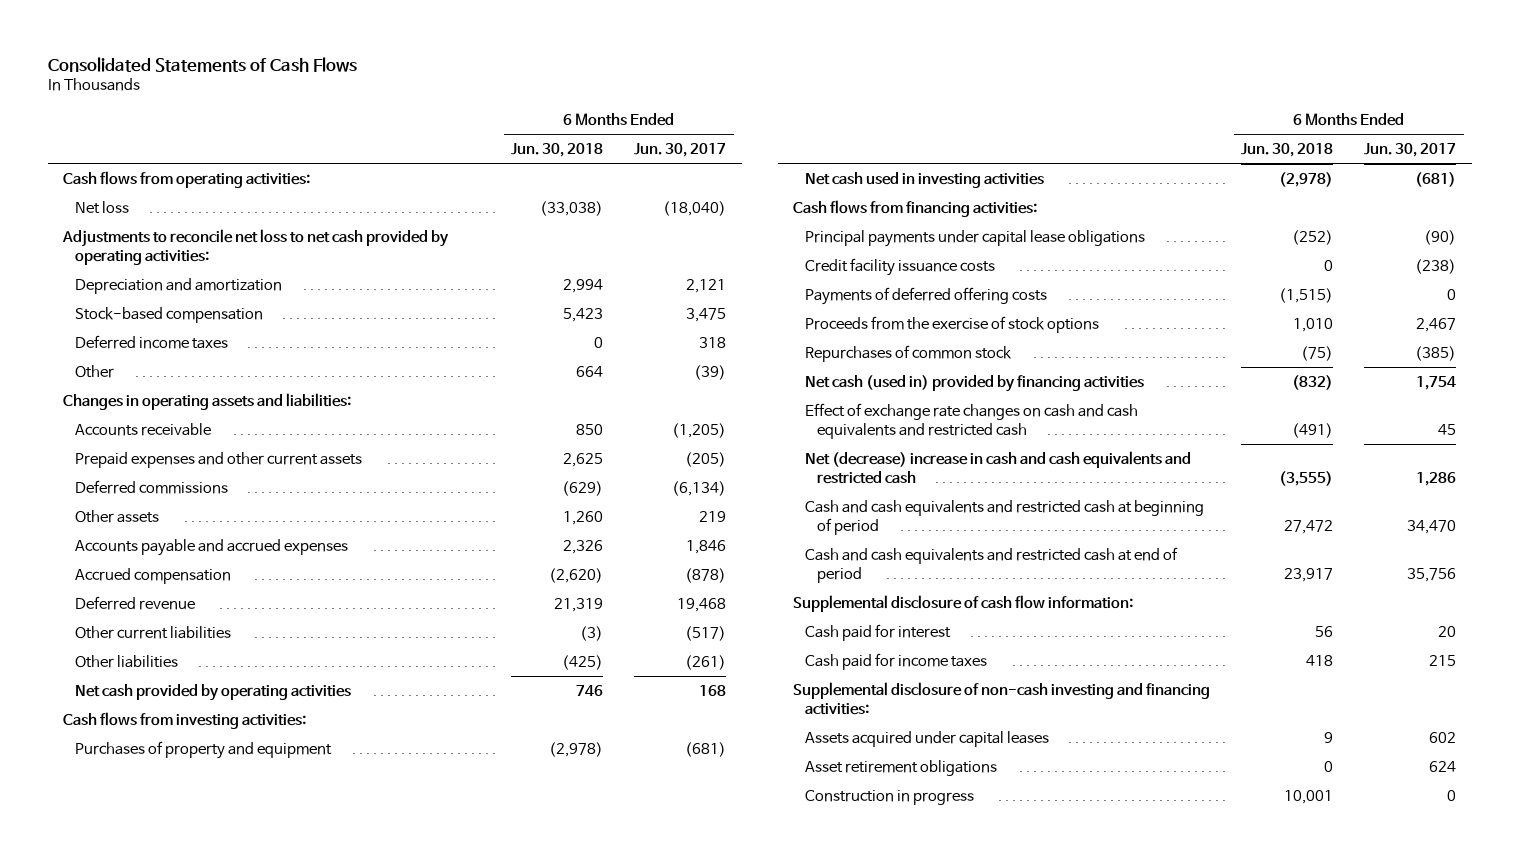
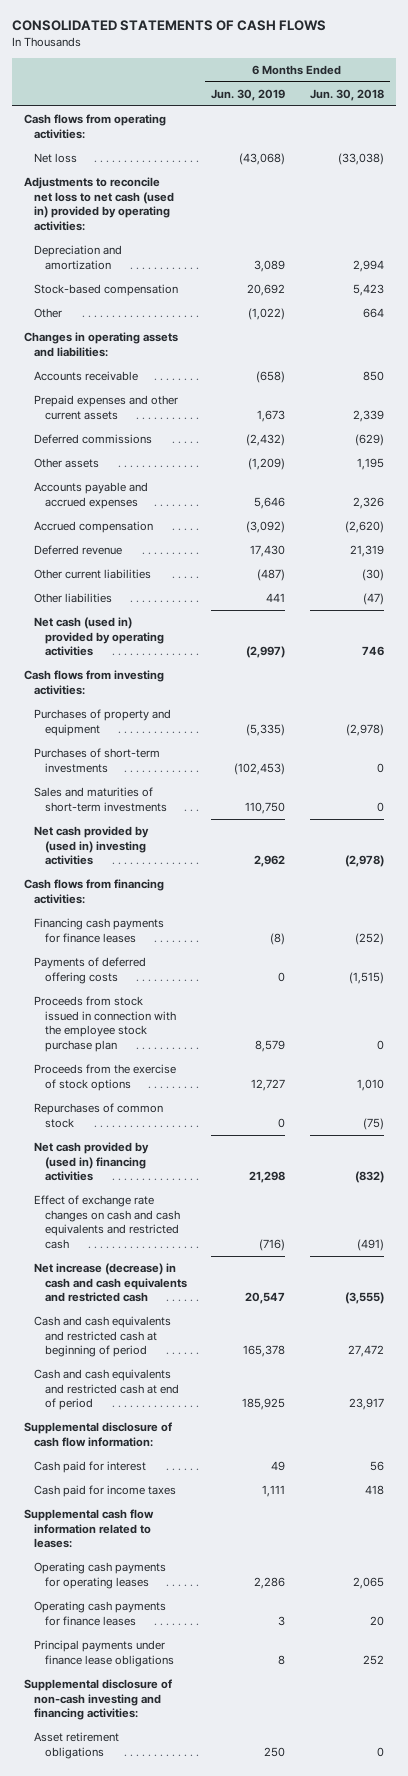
[47,56,357,72] Consolidated Statements of Cash Flows -> [12,20,327,32] CONSOLIDATED STATEMENTS OF CASH FLOWS
[634,143,727,158] Jun. 30, 2017 -> none
none -> [211,88,286,101] Jun. 30, 2019
[62,228,450,265] Adjustments to reconcile net loss to net cash provided by operating activities: -> [24,177,175,232] Adjustments to reconcile net loss to net cash (used in) provided by operating activities:
[74,334,228,349] Deferred income taxes -> none
[563,452,604,467] 2,625 -> [352,409,384,422] 2,339
[563,510,604,525] 1,260 -> [356,458,384,471] 1,195
[580,625,604,641] (3) -> [361,569,384,582] (30)
[562,654,604,670] (425) -> [362,593,384,606] (47)
[74,683,351,701] Net cash provided by operating activities -> [34,617,164,657] Net cash (used in) provided by operating activities
none -> [34,748,161,773] Purchases of short-term investments
none -> [34,787,167,812] Sales and maturities of short-term investments
[805,171,1045,188] Net cash used in investing activities -> [34,826,150,866] Net cash provided by (used in) investing activities
[805,257,996,276] Credit facility issuance costs -> none
[805,229,1146,247] Principal payments under capital lease obligations -> [34,918,165,943] Financing cash payments for finance leases
none -> [34,996,176,1053] Proceeds from stock issued in connection with the employee stock purchase plan
[805,374,1145,392] Net cash (used in) provided by financing activities -> [34,1142,150,1182] Net cash provided by (used in) financing activities
[805,450,1192,484] Net (decrease) increase in cash and cash equivalents and restricted cash -> [34,1263,187,1303] Net increase (decrease) in cash and cash equivalents and restricted cash
none -> [24,1509,155,1549] Supplemental cash flow information related to leases:
none -> [34,1562,167,1589] Operating cash payments for operating leases
none -> [34,1601,167,1626] Operating cash payments for finance leases
none -> [34,1640,174,1667] Principal payments under finance lease obligations
[805,730,1050,747] Assets acquired under capital leases -> none
[805,789,975,805] Construction in progress -> none

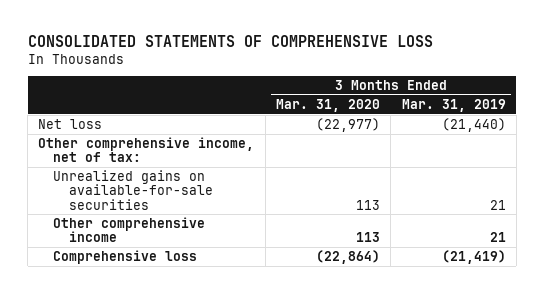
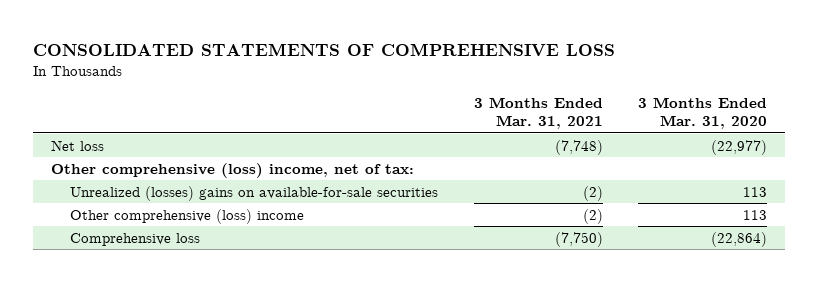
[401,98,506,112] Mar. 31, 2019 -> none
none -> [473,96,603,130] 3 Months Ended Mar. 31, 2021
[38,136,255,163] Other comprehensive income, net of tax: -> [51,162,415,178] Other comprehensive (loss) income, net of tax:
[53,169,213,210] Unrealized gains on available-for-sale securities -> [70,185,439,201] Unrealized (losses) gains on available-for-sale securities
[53,216,206,243] Other comprehensive income -> [70,208,305,224] Other comprehensive (loss) income

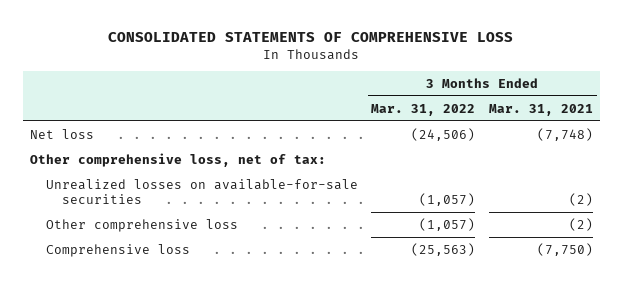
[638,96,768,130] 3 Months Ended Mar. 31, 2020 -> none
none -> [371,103,476,116] Mar. 31, 2022
[51,162,415,178] Other comprehensive (loss) income, net of tax: -> [29,152,326,167] Other comprehensive loss, net of tax:
[70,185,439,201] Unrealized (losses) gains on available-for-sale securities -> [45,178,358,205] Unrealized losses on available-for-sale securities
[70,208,305,224] Other comprehensive (loss) income -> [45,218,238,232] Other comprehensive loss

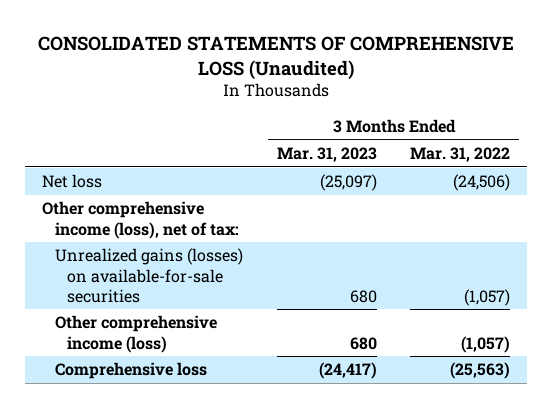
[108,31,514,42] CONSOLIDATED STATEMENTS OF COMPREHENSIVE LOSS -> [38,35,515,80] CONSOLIDATED STATEMENTS OF COMPREHENSIVE LOSS (Unaudited)
[489,103,594,116] Mar. 31, 2021 -> none
none -> [276,147,377,163] Mar. 31, 2023
[29,152,326,167] Other comprehensive loss, net of tax: -> [42,201,239,239] Other comprehensive income (loss), net of tax:
[45,178,358,205] Unrealized losses on available-for-sale securities -> [54,248,243,303] Unrealized gains (losses) on available-for-sale securities
[45,218,238,232] Other comprehensive loss -> [54,315,217,353] Other comprehensive income (loss)

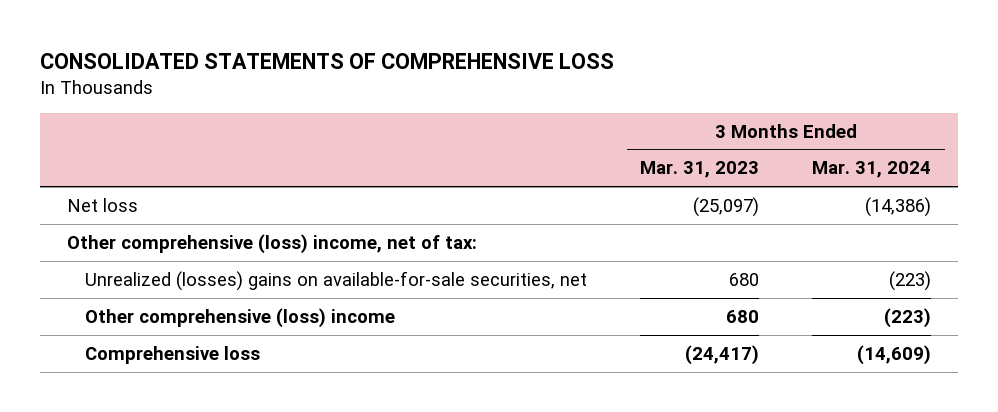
[38,35,515,80] CONSOLIDATED STATEMENTS OF COMPREHENSIVE LOSS (Unaudited) -> [39,52,614,69] CONSOLIDATED STATEMENTS OF COMPREHENSIVE LOSS
[410,147,511,163] Mar. 31, 2022 -> none
none -> [812,161,932,179] Mar. 31, 2024
[42,201,239,239] Other comprehensive income (loss), net of tax: -> [66,233,477,254] Other comprehensive (loss) income, net of tax:
[54,248,243,303] Unrealized gains (losses) on available-for-sale securities -> [84,270,587,291] Unrealized (losses) gains on available-for-sale securities, net
[54,315,217,353] Other comprehensive income (loss) -> [84,307,395,328] Other comprehensive (loss) income

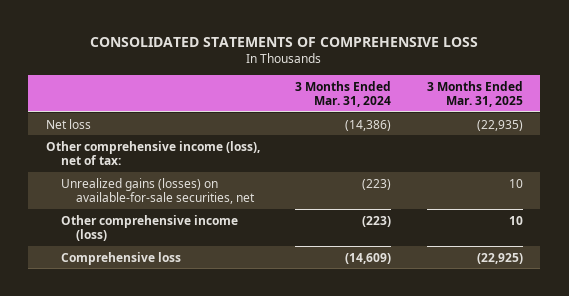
[640,161,760,179] Mar. 31, 2023 -> none
none -> [426,80,523,108] 3 Months Ended Mar. 31, 2025
[66,233,477,254] Other comprehensive (loss) income, net of tax: -> [46,140,261,165] Other comprehensive income (loss), net of tax:
[84,270,587,291] Unrealized (losses) gains on available-for-sale securities, net -> [61,177,256,204] Unrealized gains (losses) on available-for-sale securities, net
[84,307,395,328] Other comprehensive (loss) income -> [61,214,239,241] Other comprehensive income (loss)

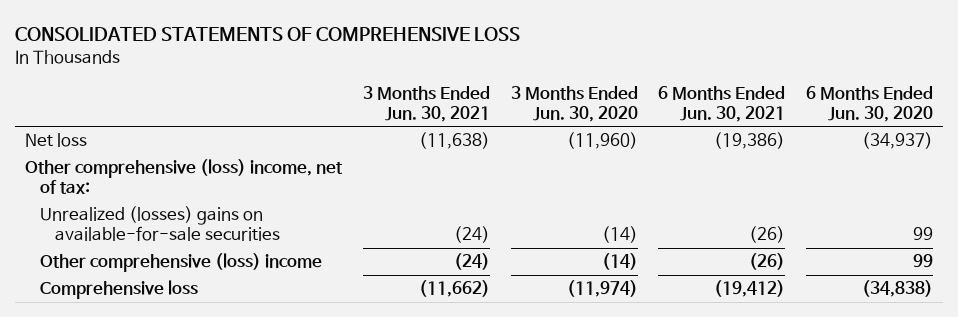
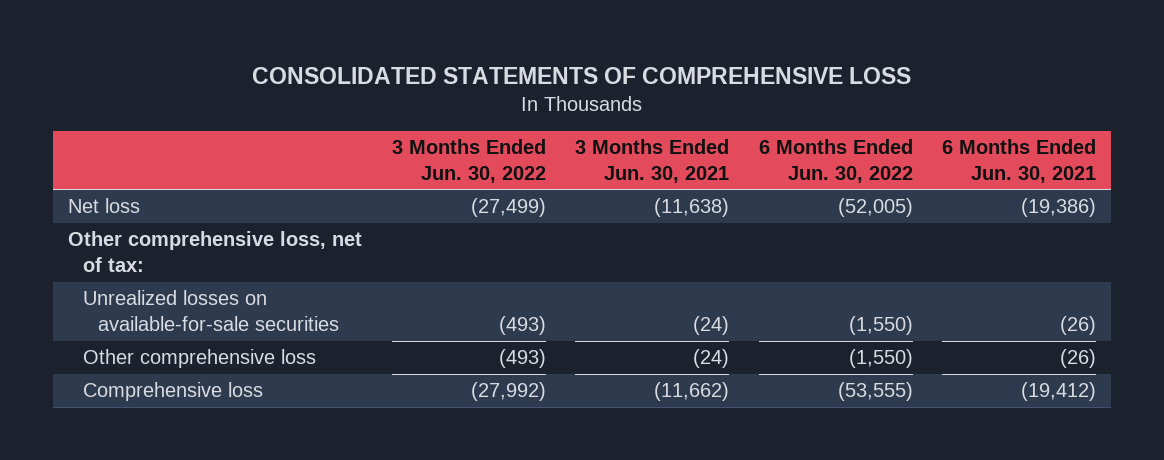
[510,85,638,122] 3 Months Ended Jun. 30, 2020 -> none
[806,85,934,122] 6 Months Ended Jun. 30, 2020 -> none
none -> [391,139,546,183] 3 Months Ended Jun. 30, 2022
none -> [758,139,913,183] 6 Months Ended Jun. 30, 2022
[25,159,344,195] Other comprehensive (loss) income, net of tax: -> [67,231,362,273] Other comprehensive loss, net of tax:
[40,206,280,242] Unrealized (losses) gains on available-for-sale securities -> [82,290,340,332] Unrealized losses on available-for-sale securities
[40,253,323,273] Other comprehensive (loss) income -> [82,349,316,369] Other comprehensive loss

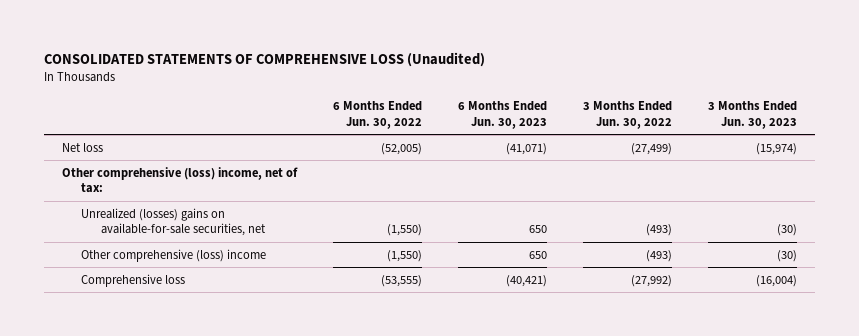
[252,67,912,85] CONSOLIDATED STATEMENTS OF COMPREHENSIVE LOSS -> [44,51,486,67] CONSOLIDATED STATEMENTS OF COMPREHENSIVE LOSS (Unaudited)
[575,139,730,183] 3 Months Ended Jun. 30, 2021 -> none
[942,139,1097,183] 6 Months Ended Jun. 30, 2021 -> none
none -> [458,101,548,130] 6 Months Ended Jun. 30, 2023
none -> [707,101,797,130] 3 Months Ended Jun. 30, 2023
[67,231,362,273] Other comprehensive loss, net of tax: -> [62,166,299,194] Other comprehensive (loss) income, net of tax:
[82,290,340,332] Unrealized losses on available-for-sale securities -> [81,207,266,237] Unrealized (losses) gains on available-for-sale securities, net
[82,349,316,369] Other comprehensive loss -> [81,248,267,262] Other comprehensive (loss) income

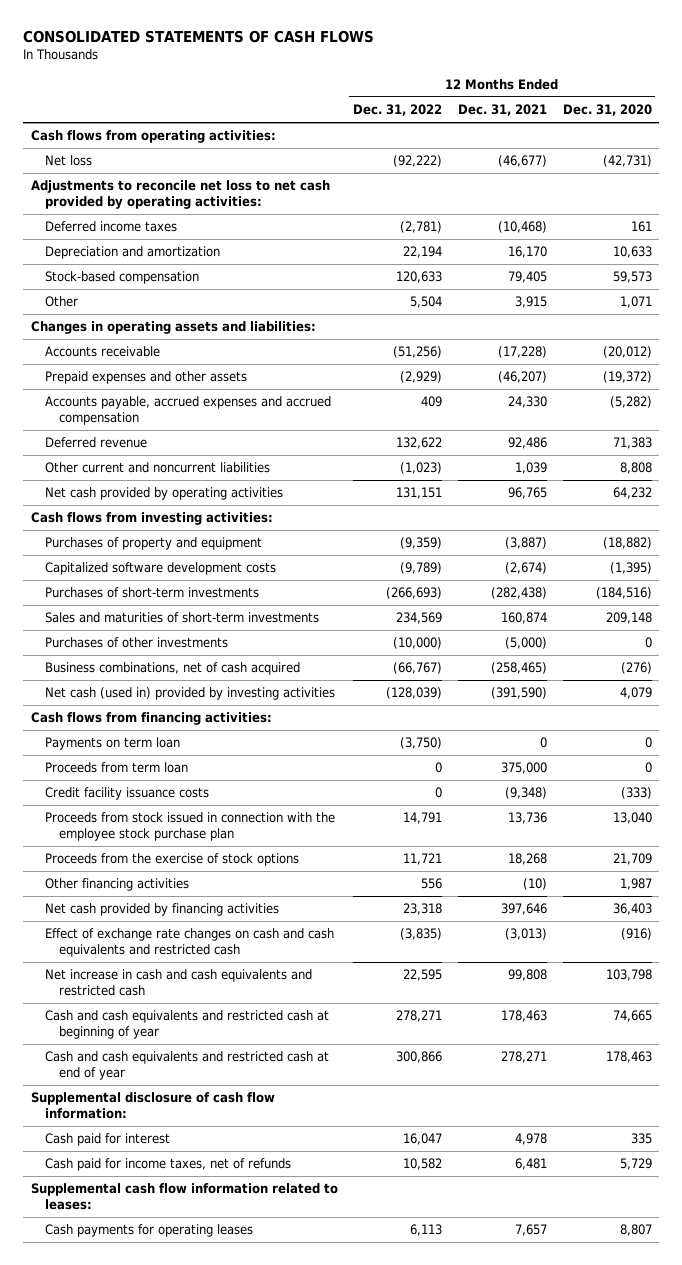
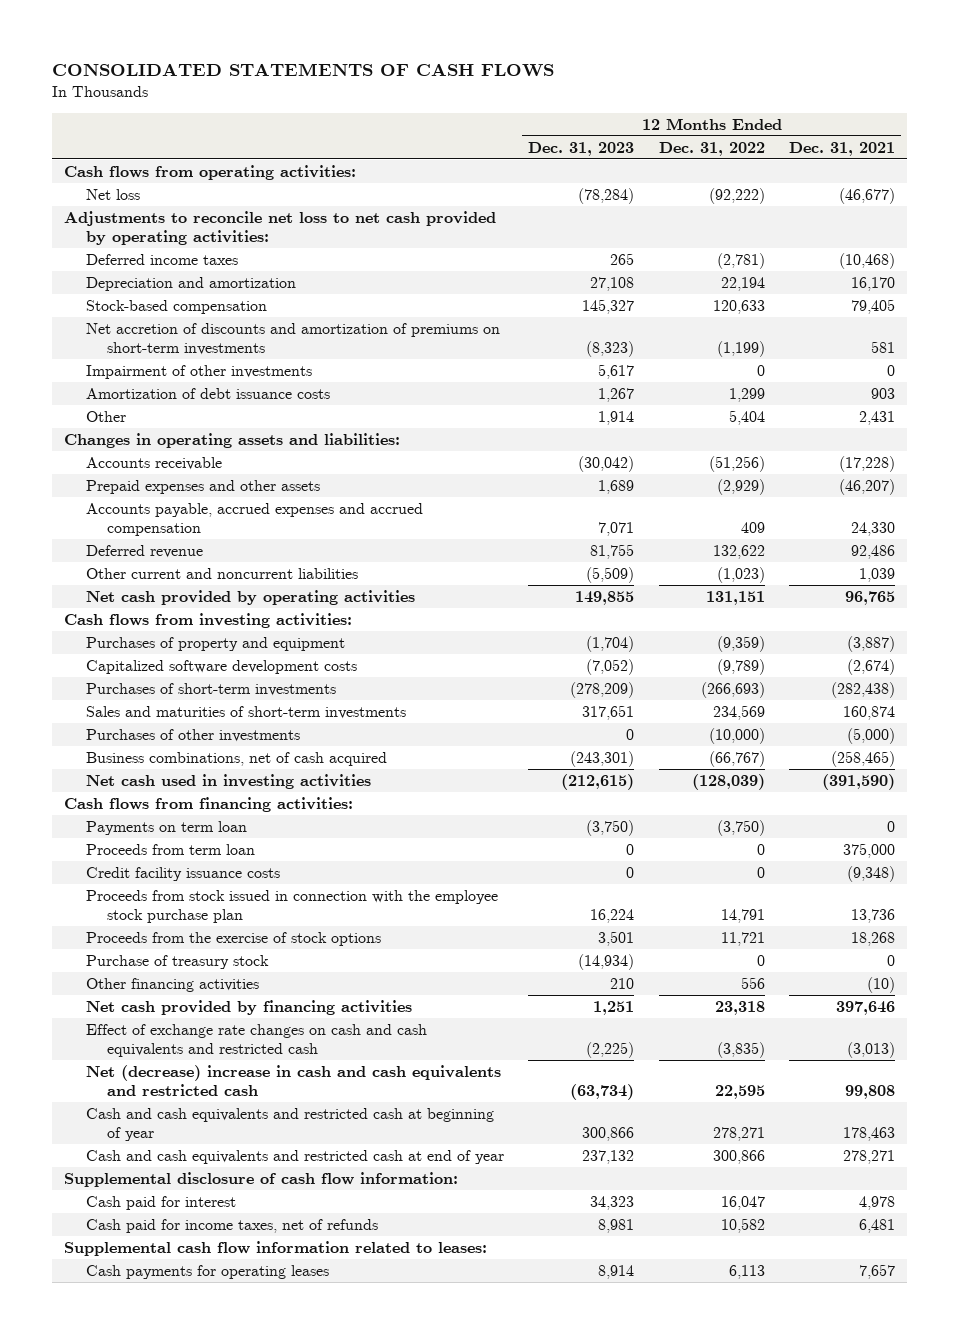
[562,104,652,117] Dec. 31, 2020 -> none
none -> [528,141,635,156] Dec. 31, 2023
none -> [85,322,500,355] Net accretion of discounts and amortization of premiums on short-term investments
none -> [85,364,312,379] Impairment of other investments
none -> [85,387,330,399] Amortization of debt issuance costs
[410,296,443,309] 5,504 -> [728,409,765,425] 5,404
[514,296,547,309] 3,915 -> [859,410,896,425] 2,431
[44,687,335,701] Net cash (used in) provided by investing activities -> [85,773,371,789] Net cash used in investing activities
none -> [85,954,269,969] Purchase of treasury stock
[44,969,312,997] Net increase in cash and cash equivalents and restricted cash -> [85,1064,501,1096] Net (decrease) increase in cash and cash equivalents and restricted cash

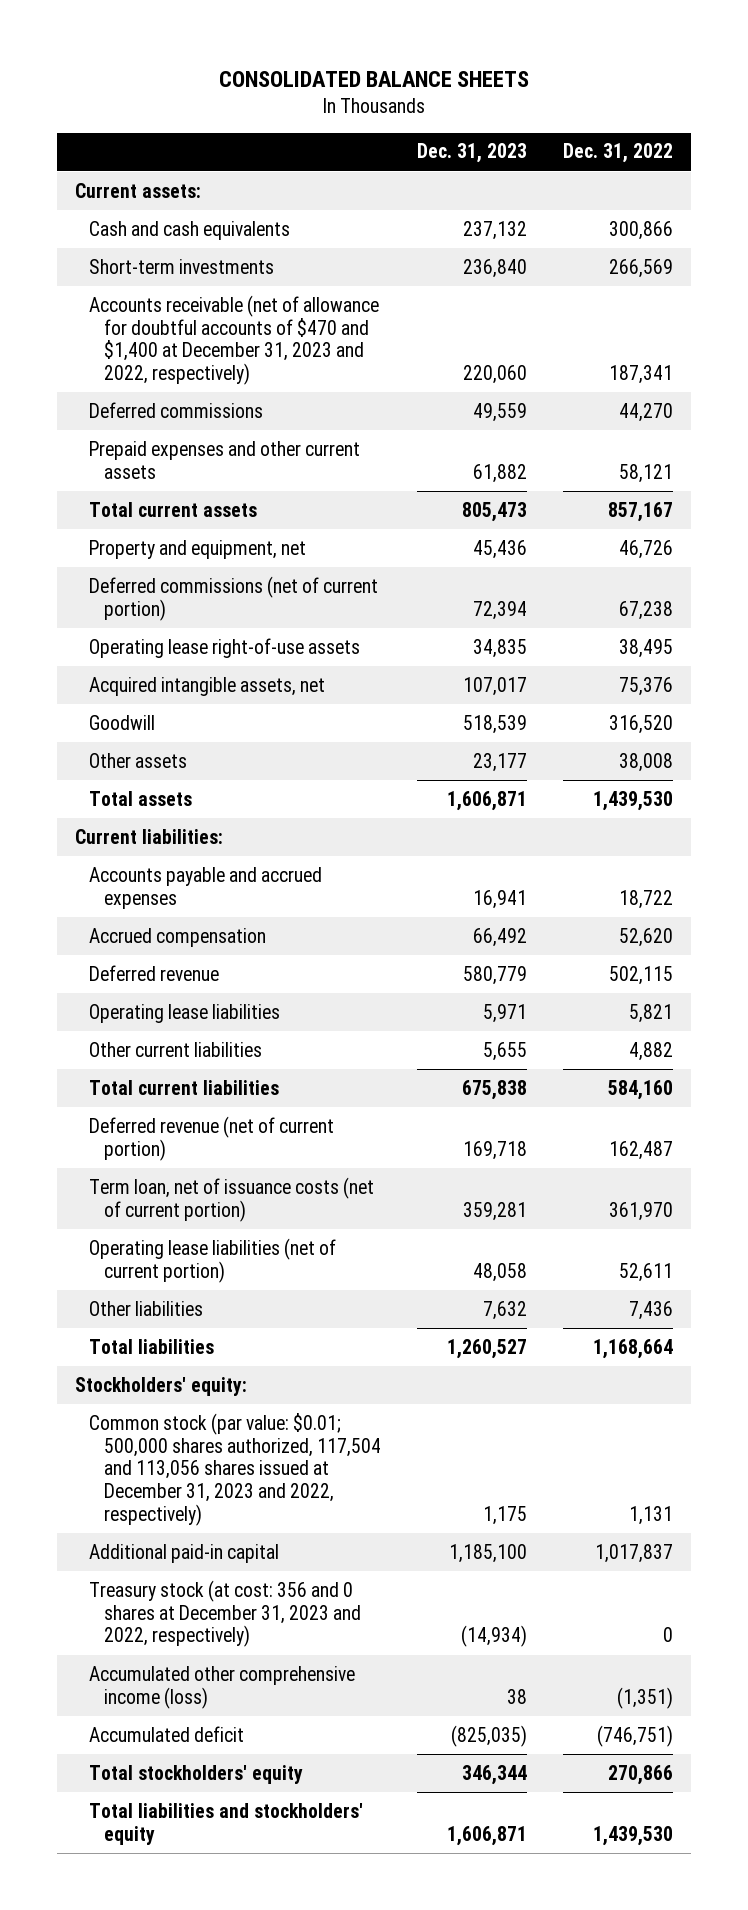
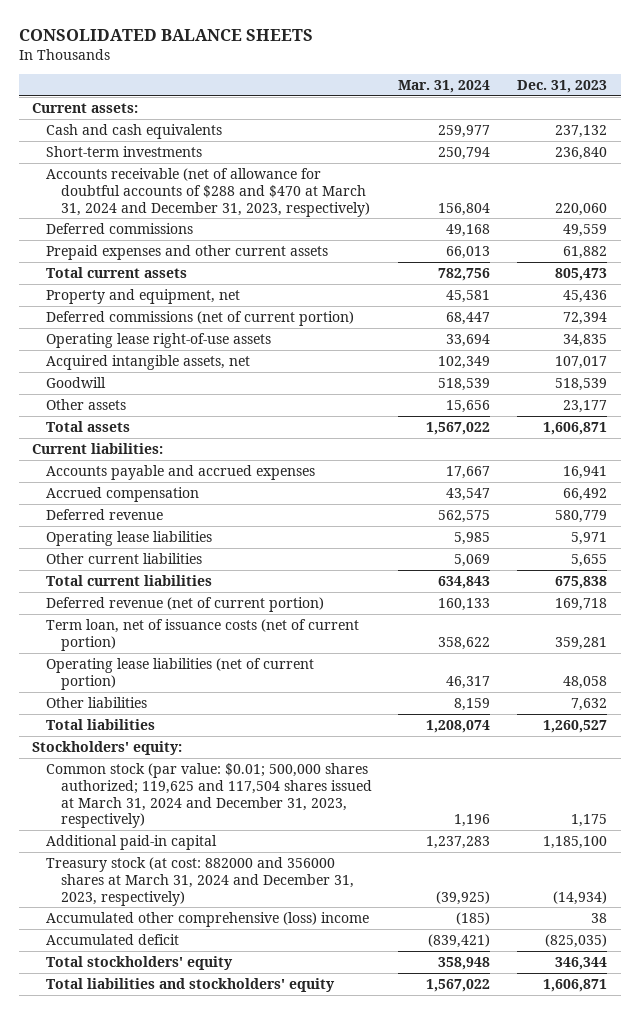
[563,143,674,164] Dec. 31, 2022 -> none
none -> [398,80,491,94] Mar. 31, 2024
[89,294,380,386] Accounts receivable (net of allowance for doubtful accounts of $470 and $1,400 at December 31, 2023 and 2022, respectively) -> [46,167,370,217] Accounts receivable (net of allowance for doubtful accounts of $288 and $470 at March 31, 2024 and December 31, 2023, respectively)
[89,1412,381,1526] Common stock (par value: $0.01; 500,000 shares authorized, 117,504 and 113,056 shares issued at December 31, 2023 and 2022, respectively) -> [46,762,372,829] Common stock (par value: $0.01; 500,000 shares authorized; 119,625 and 117,504 shares issued at March 31, 2024 and December 31, 2023, respectively)
[89,1579,361,1648] Treasury stock (at cost: 356 and 0 shares at December 31, 2023 and 2022, respectively) -> [46,856,354,906] Treasury stock (at cost: 882000 and 356000 shares at March 31, 2024 and December 31, 2023, respectively)
[89,1665,356,1709] Accumulated other comprehensive income (loss) -> [46,911,370,927] Accumulated other comprehensive (loss) income

